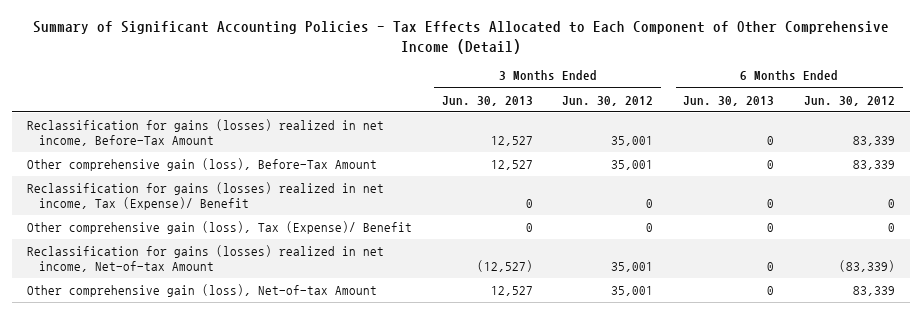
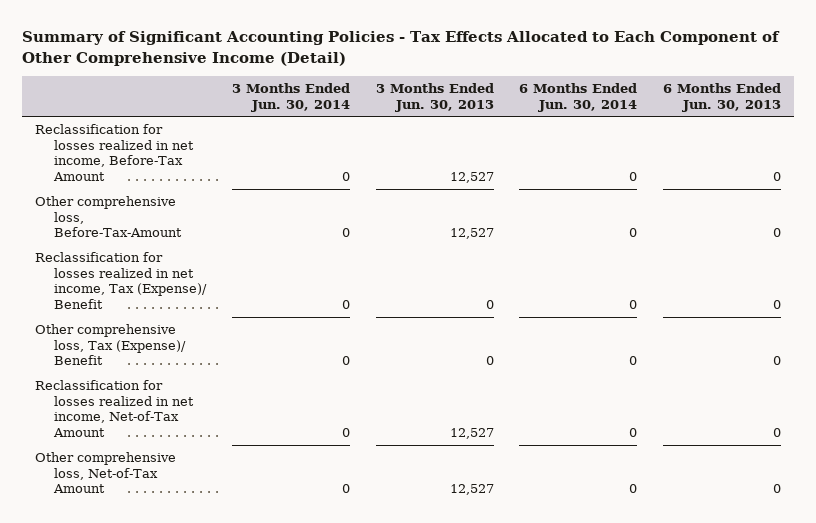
[562,95,654,106] Jun. 30, 2012 -> none
[804,95,896,106] Jun. 30, 2012 -> none
none -> [231,83,350,112] 3 Months Ended Jun. 30, 2014
none -> [519,83,638,112] 6 Months Ended Jun. 30, 2014
[26,119,384,147] Reclassification for gains (losses) realized in net income, Before-Tax Amount -> [35,124,195,181] Reclassification for losses realized in net income, Before-Tax Amount
[26,158,377,172] Other comprehensive gain (loss), Before-Tax Amount -> [35,196,183,238] Other comprehensive loss, Before-Tax-Amount
[26,182,384,211] Reclassification for gains (losses) realized in net income, Tax (Expense)/ Benefit -> [35,252,208,309] Reclassification for losses realized in net income, Tax (Expense)/ Benefit
[26,221,412,235] Other comprehensive gain (loss), Tax (Expense)/ Benefit -> [35,324,187,366] Other comprehensive loss, Tax (Expense)/ Benefit
[26,245,384,273] Reclassification for gains (losses) realized in net income, Net-of-tax Amount -> [35,380,195,437] Reclassification for losses realized in net income, Net-of-Tax Amount
[476,260,533,273] (12,527) -> [449,427,494,439] 12,527
[26,284,377,298] Other comprehensive gain (loss), Net-of-tax Amount -> [35,452,177,494] Other comprehensive loss, Net-of-Tax Amount

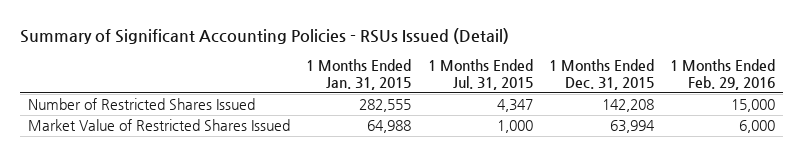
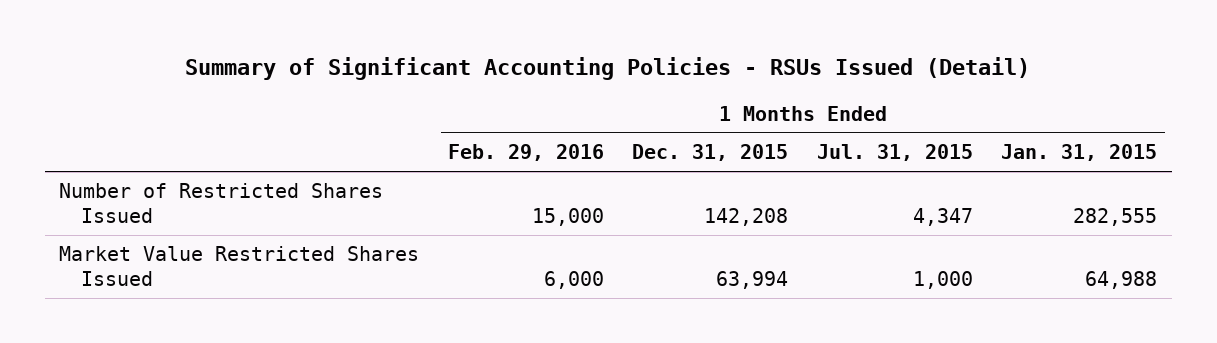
[28,119,291,132] Market Value of Restricted Shares Issued -> [59,246,420,287] Market Value Restricted Shares Issued

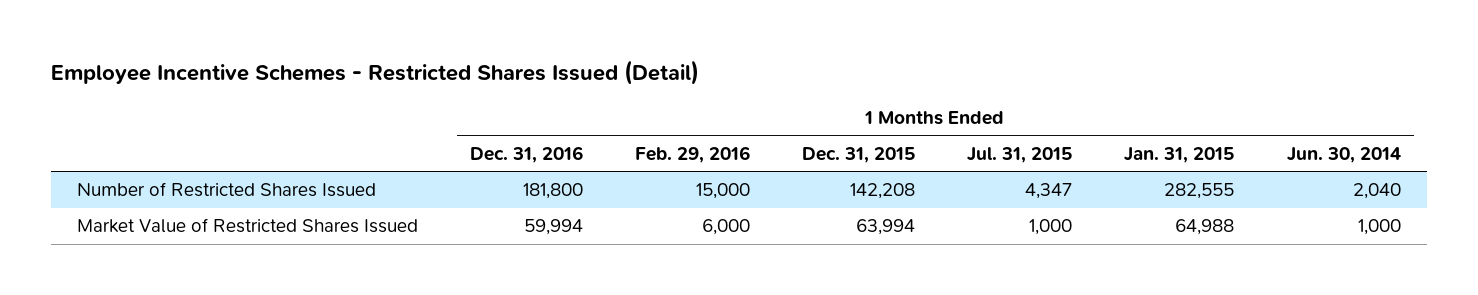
[185,56,1031,80] Summary of Significant Accounting Policies - RSUs Issued (Detail) -> [50,60,699,86] Employee Incentive Schemes - Restricted Shares Issued (Detail)
none -> [470,145,584,163] Dec. 31, 2016
none -> [1286,146,1401,163] Jun. 30, 2014
[59,246,420,287] Market Value Restricted Shares Issued -> [76,218,418,234] Market Value of Restricted Shares Issued

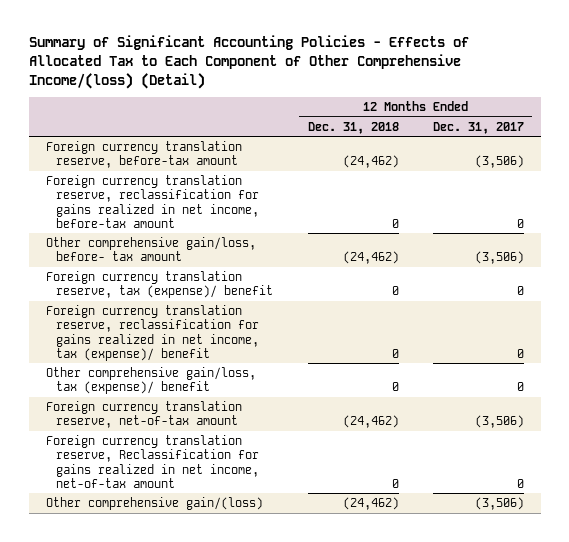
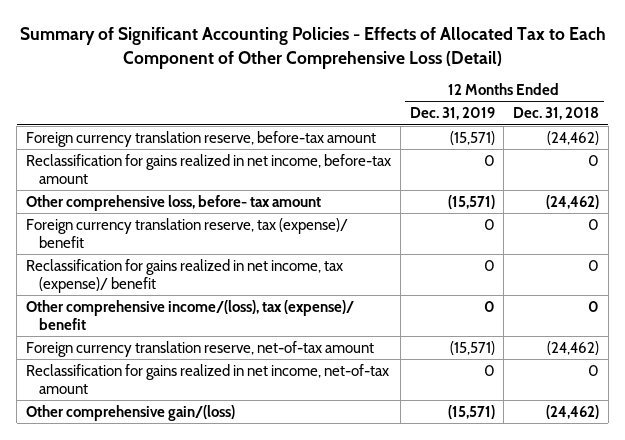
[28,35,469,90] Summary of Significant Accounting Policies - Effects of Allocated Tax to Each Component of Other Comprehensive Income/(loss) (Detail) -> [19,27,606,69] Summary of Significant Accounting Policies - Effects of Allocated Tax to Each Component of Other Comprehensive Loss (Detail)
[432,121,524,134] Dec. 31, 2017 -> none
none -> [409,107,495,121] Dec. 31, 2019
[45,175,260,228] Foreign currency translation reserve, reclassification for gains realized in net income, before-tax amount -> [26,153,392,184] Reclassification for gains realized in net income, before-tax amount
[45,237,256,262] Other comprehensive gain/loss, before- tax amount -> [26,194,322,211] Other comprehensive loss, before- tax amount
[45,305,260,361] Foreign currency translation reserve, reclassification for gains realized in net income, tax (expense)/ benefit -> [26,258,344,293] Reclassification for gains realized in net income, tax (expense)/ benefit
[45,367,256,395] Other comprehensive gain/loss, tax (expense)/ benefit -> [26,299,355,330] Other comprehensive income/(loss), tax (expense)/ benefit
[45,435,260,488] Foreign currency translation reserve, Reclassification for gains realized in net income, net-of-tax amount -> [26,363,390,394] Reclassification for gains realized in net income, net-of-tax amount

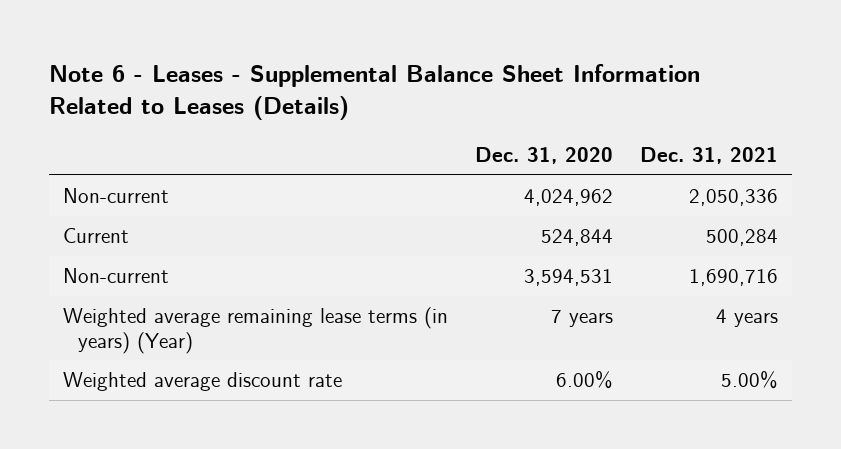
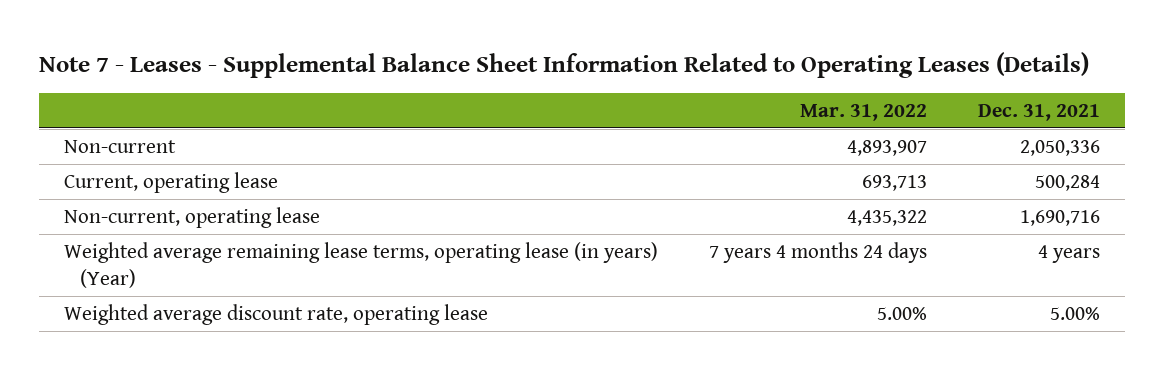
[49,63,701,120] Note 6 - Leases - Supplemental Balance Sheet Information Related to Leases (Details) -> [38,51,1089,78] Note 7 - Leases - Supplemental Balance Sheet Information Related to Operating Leases (Details)
[475,147,614,165] Dec. 31, 2020 -> none
none -> [800,103,928,121] Mar. 31, 2022
[62,228,129,244] Current -> [64,172,279,194] Current, operating lease
[62,268,169,284] Non-current -> [64,207,321,229] Non-current, operating lease
[62,307,448,354] Weighted average remaining lease terms (in years) (Year) -> [64,242,659,289] Weighted average remaining lease terms, operating lease (in years) (Year)
[62,372,342,392] Weighted average discount rate -> [64,304,489,326] Weighted average discount rate, operating lease

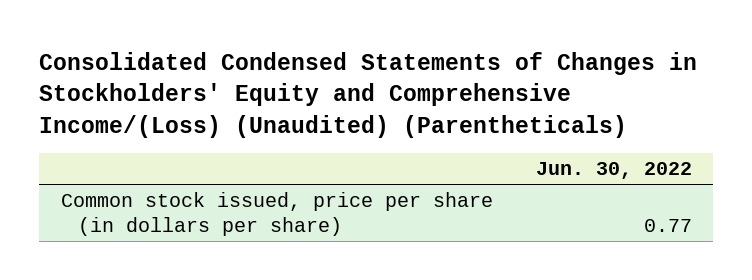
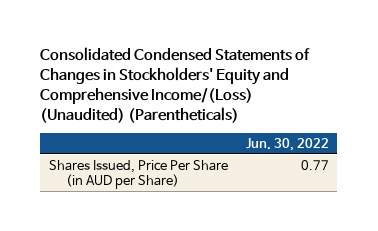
[60,192,493,237] Common stock issued, price per share (in dollars per share) -> [48,160,228,190] Shares Issued, Price Per Share (in AUD per Share)

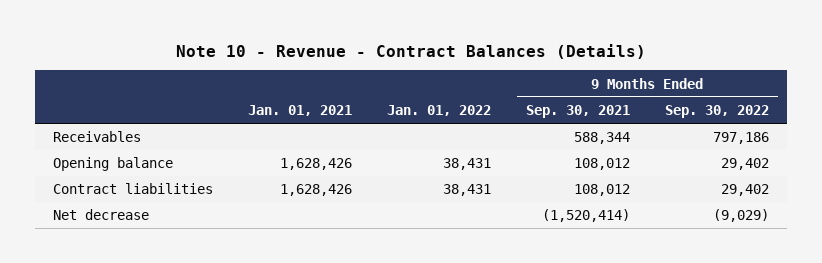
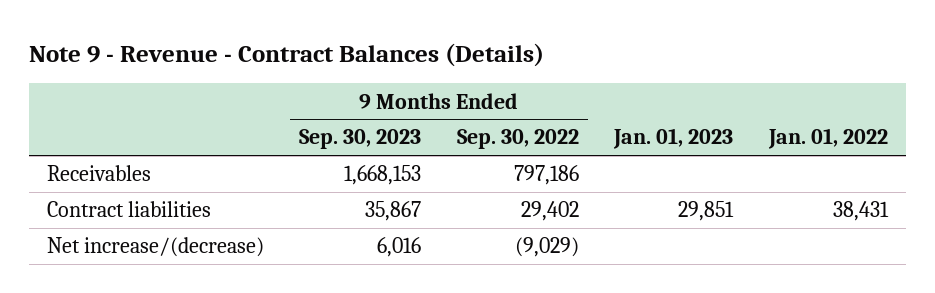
[175,43,646,59] Note 10 - Revenue - Contract Balances (Details) -> [29,43,545,68] Note 9 - Revenue - Contract Balances (Details)
[247,104,352,116] Jan. 01, 2021 -> none
[525,104,630,118] Sep. 30, 2021 -> none
none -> [299,129,422,150] Sep. 30, 2023
none -> [613,128,734,150] Jan. 01, 2023
[52,157,173,172] Opening balance -> none
[52,209,149,221] Net decrease -> [46,237,264,258] Net increase/(decrease)

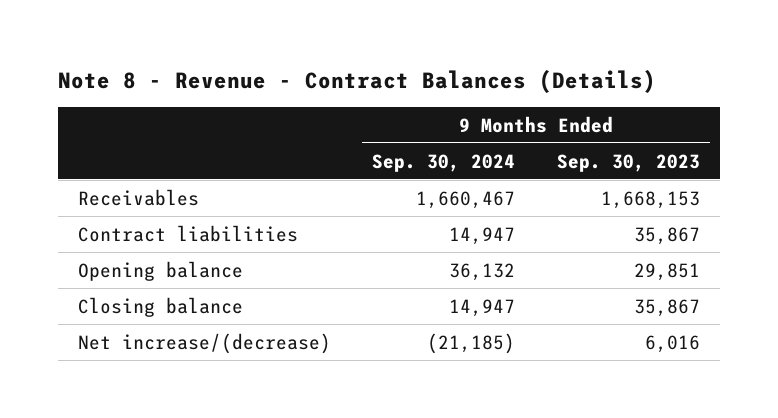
[29,43,545,68] Note 9 - Revenue - Contract Balances (Details) -> [57,69,656,93] Note 8 - Revenue - Contract Balances (Details)
[456,129,579,150] Sep. 30, 2022 -> none
[613,128,734,150] Jan. 01, 2023 -> none
[767,128,888,150] Jan. 01, 2022 -> none
none -> [372,153,516,172] Sep. 30, 2024
none -> [78,260,244,281] Opening balance
none -> [78,296,244,317] Closing balance

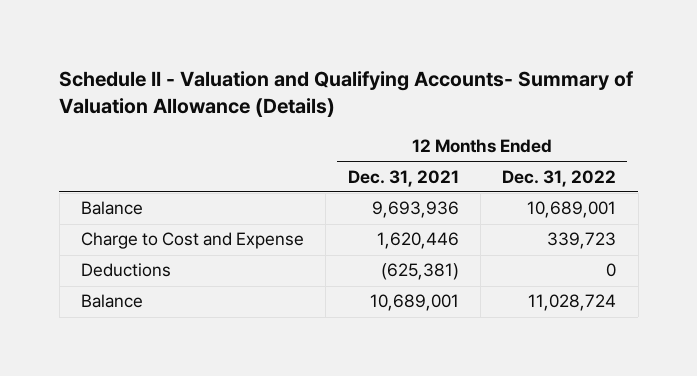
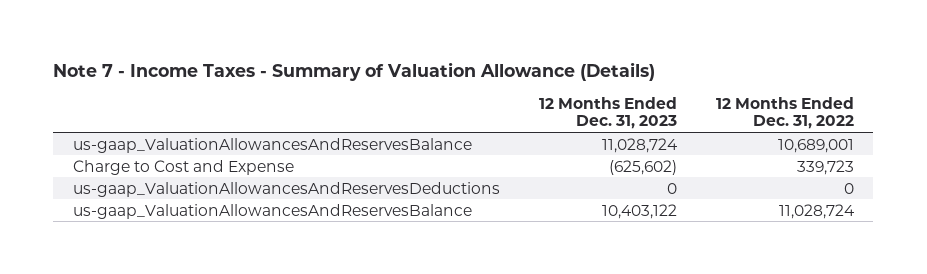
[59,71,634,118] Schedule II - Valuation and Qualifying Accounts- Summary of Valuation Allowance (Details) -> [53,61,656,81] Note 7 - Income Taxes - Summary of Valuation Allowance (Details)
[347,169,459,187] Dec. 31, 2021 -> none
none -> [538,96,677,130] 12 Months Ended Dec. 31, 2023
[80,201,143,216] Balance -> [72,137,472,153] us-gaap_ValuationAllowancesAndReservesBalance
[80,263,171,278] Deductions -> [72,181,500,197] us-gaap_ValuationAllowancesAndReservesDeductions
[80,294,143,309] Balance -> [72,203,472,219] us-gaap_ValuationAllowancesAndReservesBalance

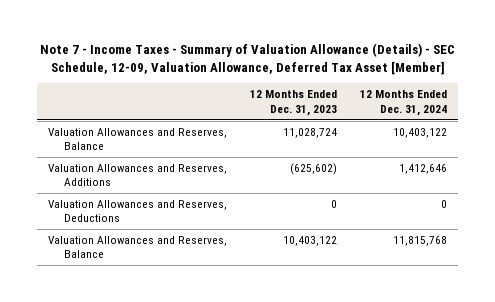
[53,61,656,81] Note 7 - Income Taxes - Summary of Valuation Allowance (Details) -> [39,43,455,76] Note 7 - Income Taxes - Summary of Valuation Allowance (Details) - SEC Schedule, 12-09, Valuation Allowance, Deferred Tax Asset [Member]
[715,96,854,130] 12 Months Ended Dec. 31, 2022 -> none
none -> [359,90,447,116] 12 Months Ended Dec. 31, 2024
[72,137,472,153] us-gaap_ValuationAllowancesAndReservesBalance -> [48,127,228,151] Valuation Allowances and Reserves, Balance
[72,159,294,175] Charge to Cost and Expense -> [48,163,228,187] Valuation Allowances and Reserves, Additions
[72,181,500,197] us-gaap_ValuationAllowancesAndReservesDeductions -> [48,199,228,223] Valuation Allowances and Reserves, Deductions
[72,203,472,219] us-gaap_ValuationAllowancesAndReservesBalance -> [48,235,228,259] Valuation Allowances and Reserves, Balance

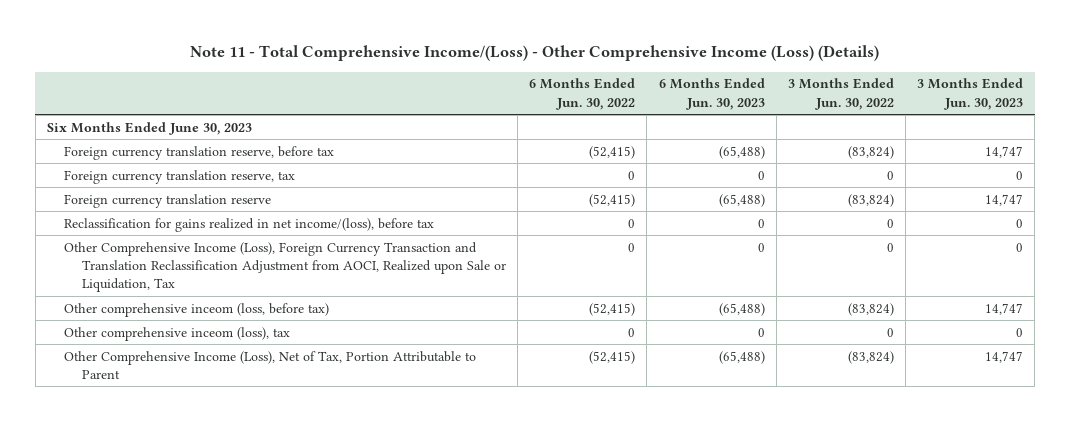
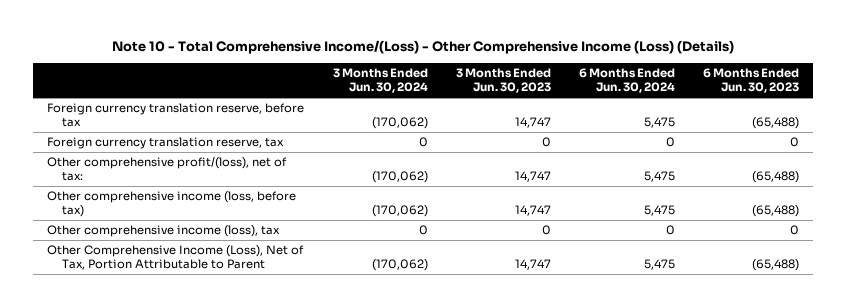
[190,45,880,62] Note 11 - Total Comprehensive Income/(Loss) - Other Comprehensive Income (Loss) (Details) -> [112,40,735,55] Note 10 - Total Comprehensive Income/(Loss) - Other Comprehensive Income (Loss) (Details)
[529,78,636,110] 6 Months Ended Jun. 30, 2022 -> none
[787,78,894,110] 3 Months Ended Jun. 30, 2022 -> none
none -> [332,68,428,94] 3 Months Ended Jun. 30, 2024
none -> [578,68,675,94] 6 Months Ended Jun. 30, 2024
[47,121,253,135] Six Months Ended June 30, 2023 -> none
[64,217,435,232] Reclassification for gains realized in net income/(loss), before tax -> none
[64,241,506,293] Other Comprehensive Income (Loss), Foreign Currency Transaction and Translation Reclassification Adjustment from AOCI, Realized upon Sale or Liquidation, Tax -> none
[64,193,272,208] Foreign currency translation reserve -> [47,157,288,182] Other comprehensive profit/(loss), net of tax:
[64,302,330,317] Other comprehensive inceom (loss, before tax) -> [47,191,297,218] Other comprehensive income (loss, before tax)
[64,326,291,341] Other comprehensive inceom (loss), tax -> [47,225,281,238] Other comprehensive income (loss), tax

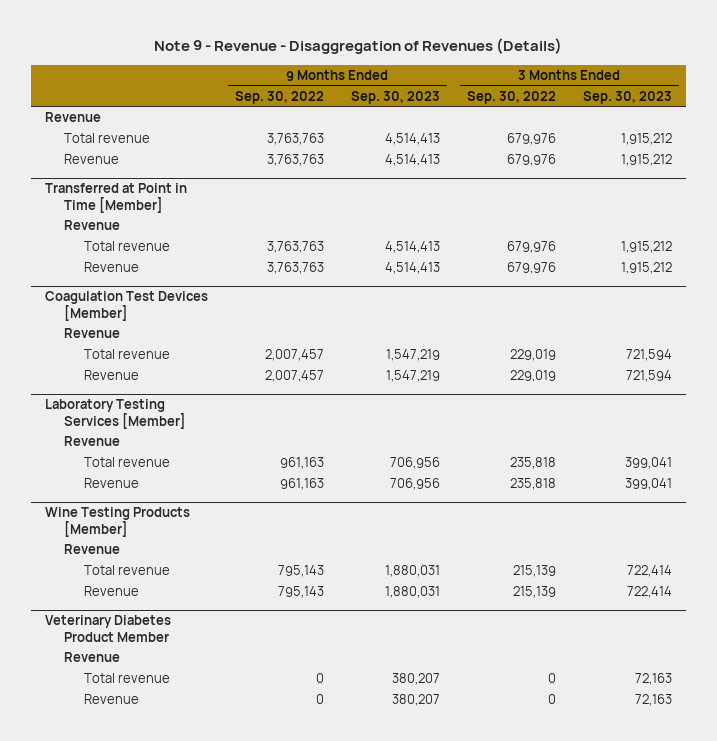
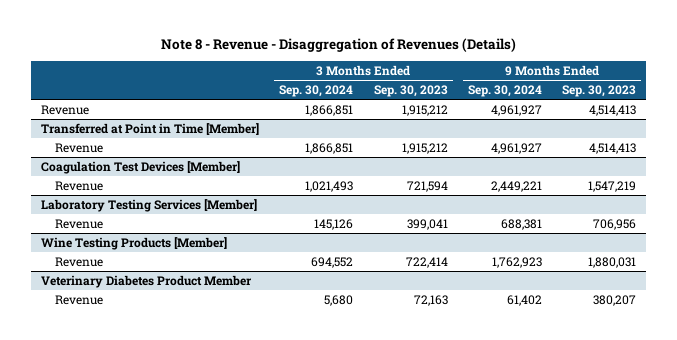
[154,38,563,55] Note 9 - Revenue - Disaggregation of Revenues (Details) -> [160,38,516,53] Note 8 - Revenue - Disaggregation of Revenues (Details)
[234,90,324,104] Sep. 30, 2022 -> none
[466,90,556,104] Sep. 30, 2022 -> none
none -> [279,84,354,97] Sep. 30, 2024
none -> [467,84,542,97] Sep. 30, 2024
[44,112,101,123] Revenue -> none
[64,133,151,144] Total revenue -> none
[64,220,121,231] Revenue -> none
[84,241,171,252] Total revenue -> none
[64,328,121,339] Revenue -> none
[84,349,171,360] Total revenue -> none
[64,436,121,447] Revenue -> none
[84,457,171,468] Total revenue -> none
[64,544,121,555] Revenue -> none
[84,565,171,576] Total revenue -> none
[64,652,121,663] Revenue -> none
[84,673,171,684] Total revenue -> none

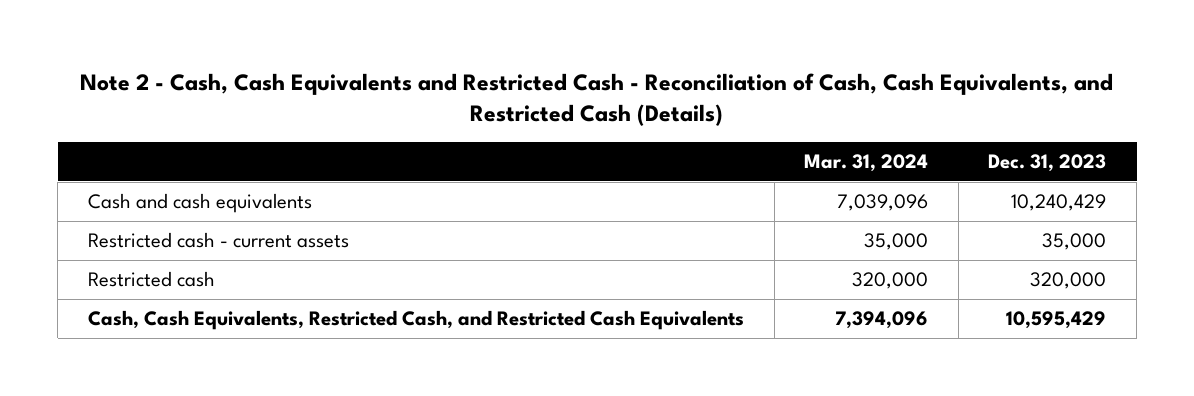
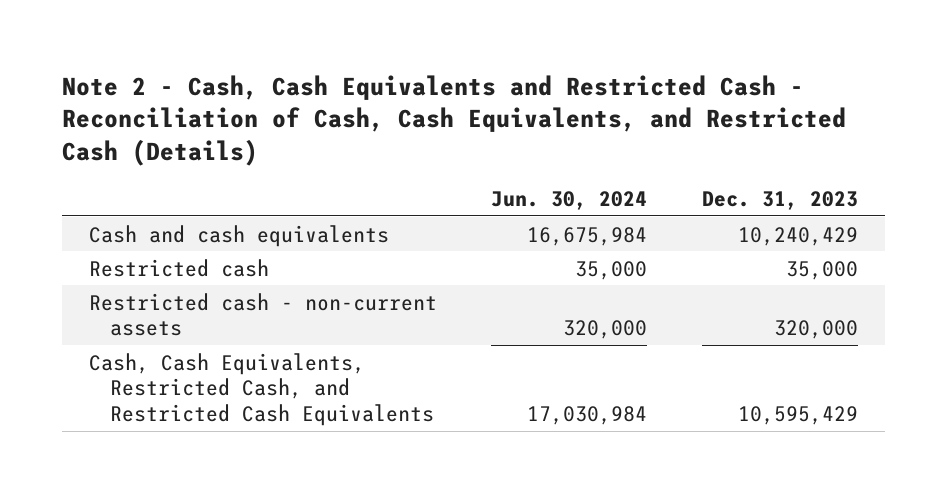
[804,154,929,173] Mar. 31, 2024 -> none
none -> [491,191,648,211] Jun. 30, 2024
[87,232,349,249] Restricted cash - current assets -> [88,258,269,277] Restricted cash
[87,271,215,288] Restricted cash -> [88,292,437,337] Restricted cash - non-current assets

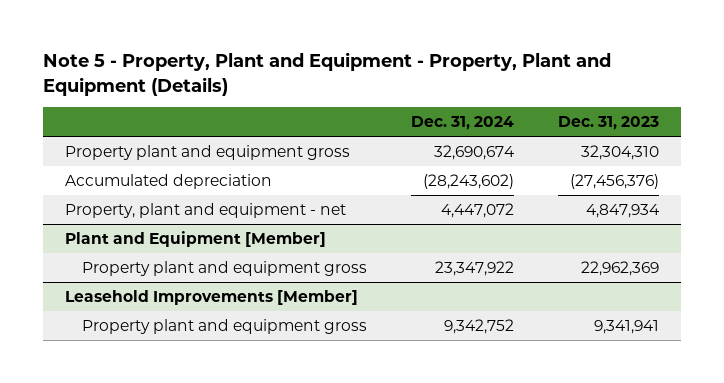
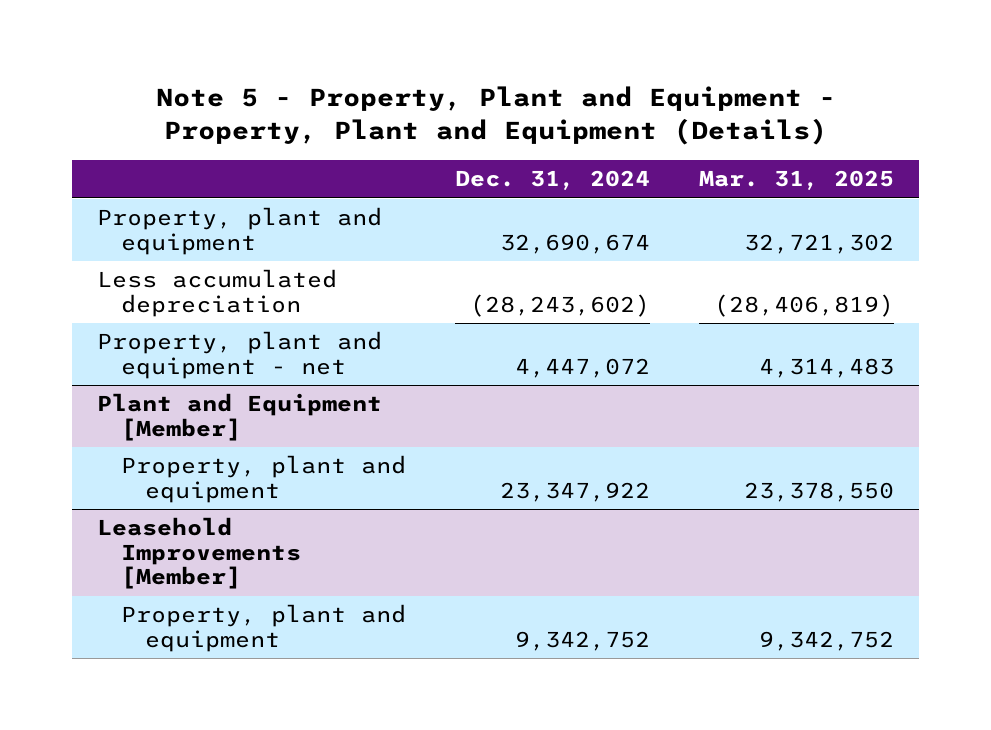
[557,116,659,131] Dec. 31, 2023 -> none
none -> [699,170,895,191] Mar. 31, 2025
[64,144,350,160] Property plant and equipment gross -> [96,207,382,255] Property, plant and equipment
[64,173,272,189] Accumulated depreciation -> [96,269,337,317] Less accumulated depreciation
[81,260,367,276] Property plant and equipment gross -> [120,455,406,503] Property, plant and equipment
[81,318,367,334] Property plant and equipment gross -> [120,604,406,652] Property, plant and equipment

